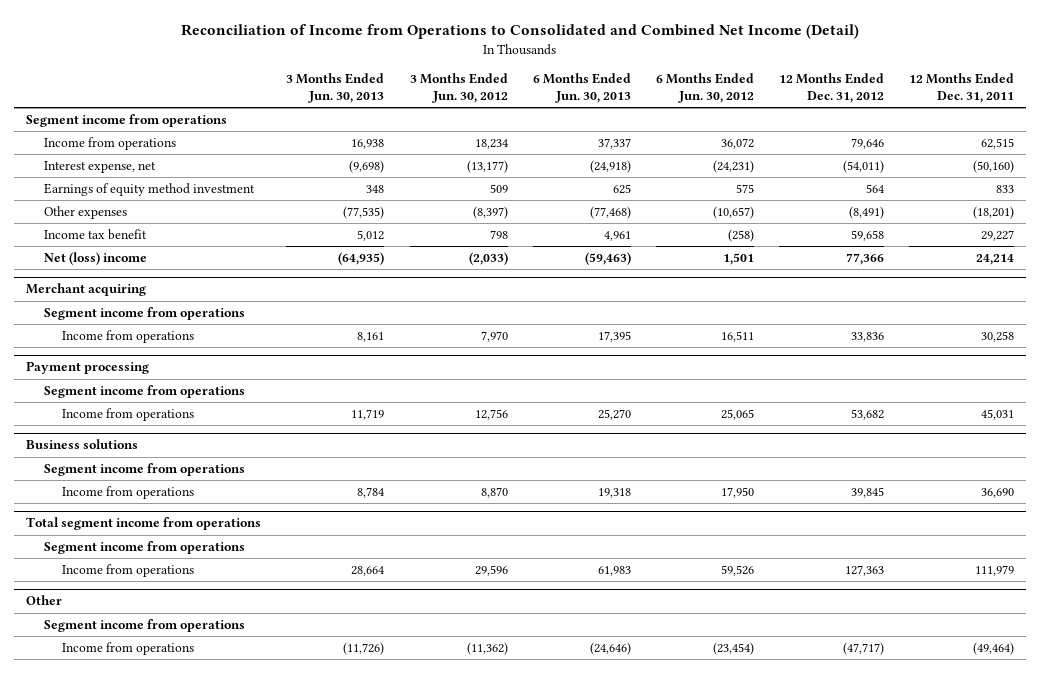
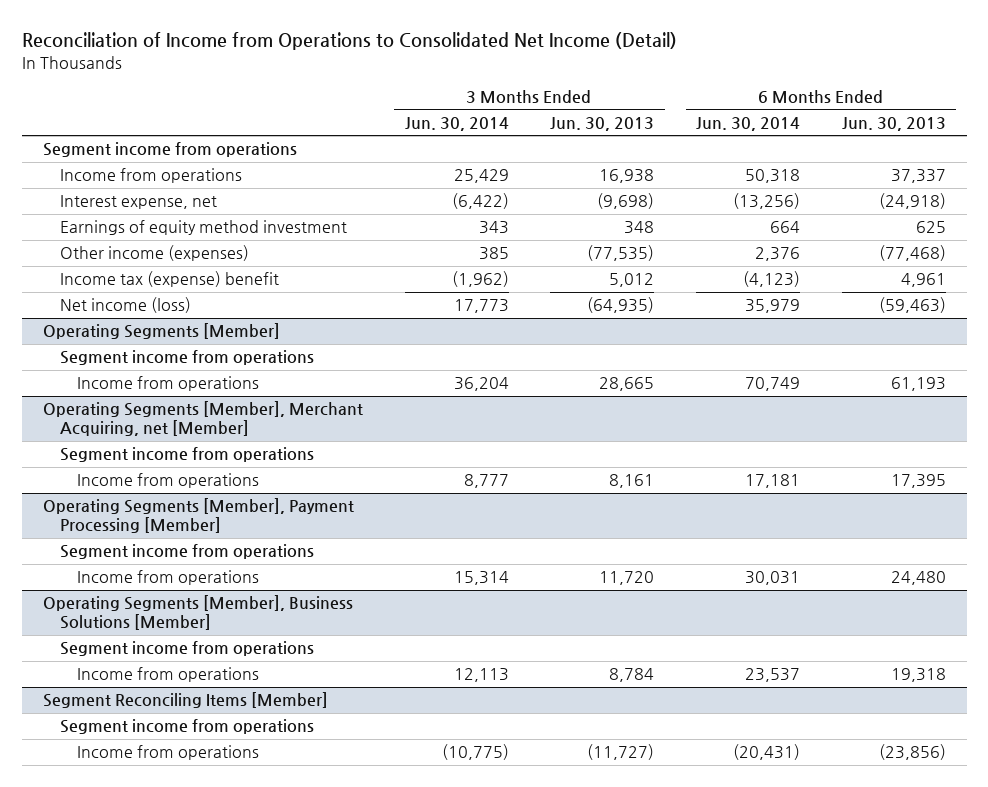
[181,24,860,40] Reconciliation of Income from Operations to Consolidated and Combined Net Income (Detail) -> [21,32,677,51] Reconciliation of Income from Operations to Consolidated Net Income (Detail)
[409,73,508,104] 3 Months Ended Jun. 30, 2012 -> none
[655,73,754,104] 6 Months Ended Jun. 30, 2012 -> none
[778,73,884,104] 12 Months Ended Dec. 31, 2012 -> none
[908,73,1014,104] 12 Months Ended Dec. 31, 2011 -> none
none -> [404,116,509,131] Jun. 30, 2014
none -> [695,116,800,131] Jun. 30, 2014
[26,283,147,297] Merchant acquiring -> none
[44,206,128,220] Other expenses -> [59,245,249,262] Other income (expenses)
[44,229,148,241] Income tax benefit -> [59,271,279,288] Income tax (expense) benefit
[44,252,148,266] Net (loss) income -> [59,297,191,314] Net income (loss)
none -> [42,323,280,340] Operating Segments [Member]
none -> [76,376,259,392] Income from operations
none -> [42,401,363,437] Operating Segments [Member], Merchant Acquiring, net [Member]
none -> [59,447,314,463] Segment income from operations
[26,361,150,375] Payment processing -> none
none -> [42,498,354,534] Operating Segments [Member], Payment Processing [Member]
[26,439,139,450] Business solutions -> none
[351,409,385,421] 11,719 -> [599,571,655,586] 11,720
[597,409,631,421] 25,270 -> [890,571,946,586] 24,480
none -> [42,595,353,631] Operating Segments [Member], Business Solutions [Member]
[26,517,262,531] Total segment income from operations -> none
[44,541,246,555] Segment income from operations -> none
[61,564,194,578] Income from operations -> none
[26,595,63,606] Other -> none
none -> [42,692,328,709] Segment Reconciling Items [Member]
[343,642,385,656] (11,726) -> [587,744,655,761] (11,727)
[589,642,631,656] (24,646) -> [878,744,946,761] (23,856)

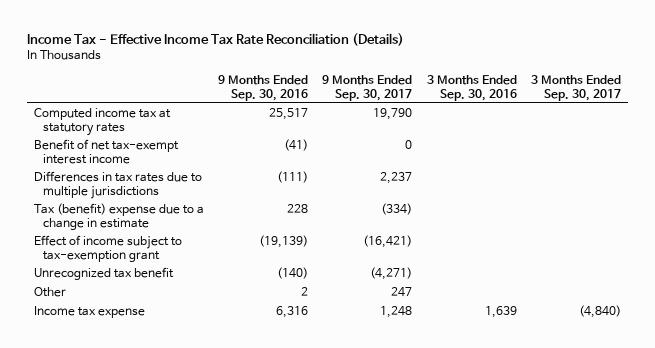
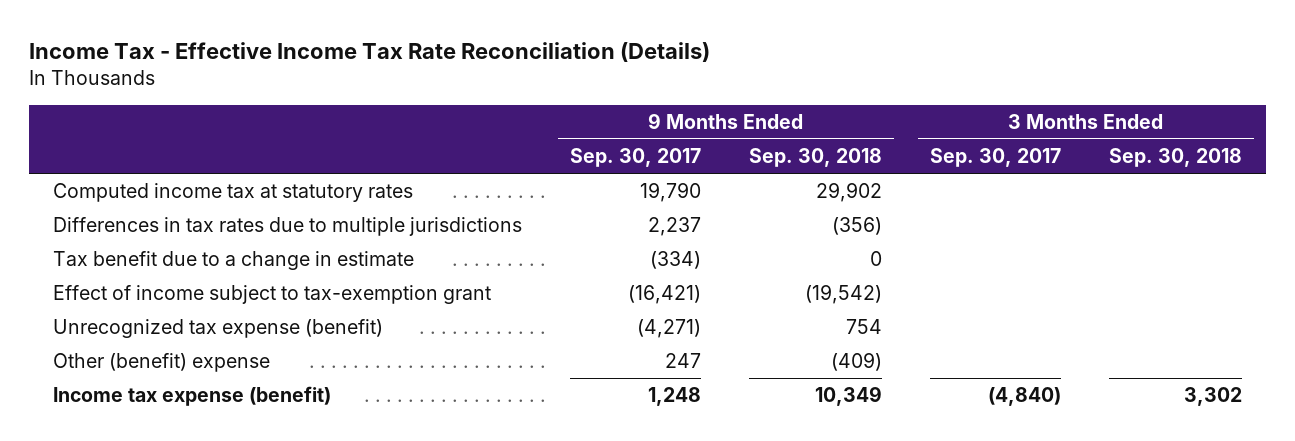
[218,75,309,101] 9 Months Ended Sep. 30, 2016 -> none
[426,75,517,101] 3 Months Ended Sep. 30, 2016 -> none
none -> [749,147,883,167] Sep. 30, 2018
none -> [1109,147,1243,167] Sep. 30, 2018
[33,139,179,164] Benefit of net tax-exempt interest income -> none
[33,203,204,230] Tax (benefit) expense due to a change in estimate -> [53,251,415,271] Tax benefit due to a change in estimate
[33,267,174,281] Unrecognized tax benefit -> [53,319,384,339] Unrecognized tax expense (benefit)
[33,287,66,298] Other -> [53,353,271,373] Other (benefit) expense
[33,306,145,319] Income tax expense -> [53,386,332,407] Income tax expense (benefit)

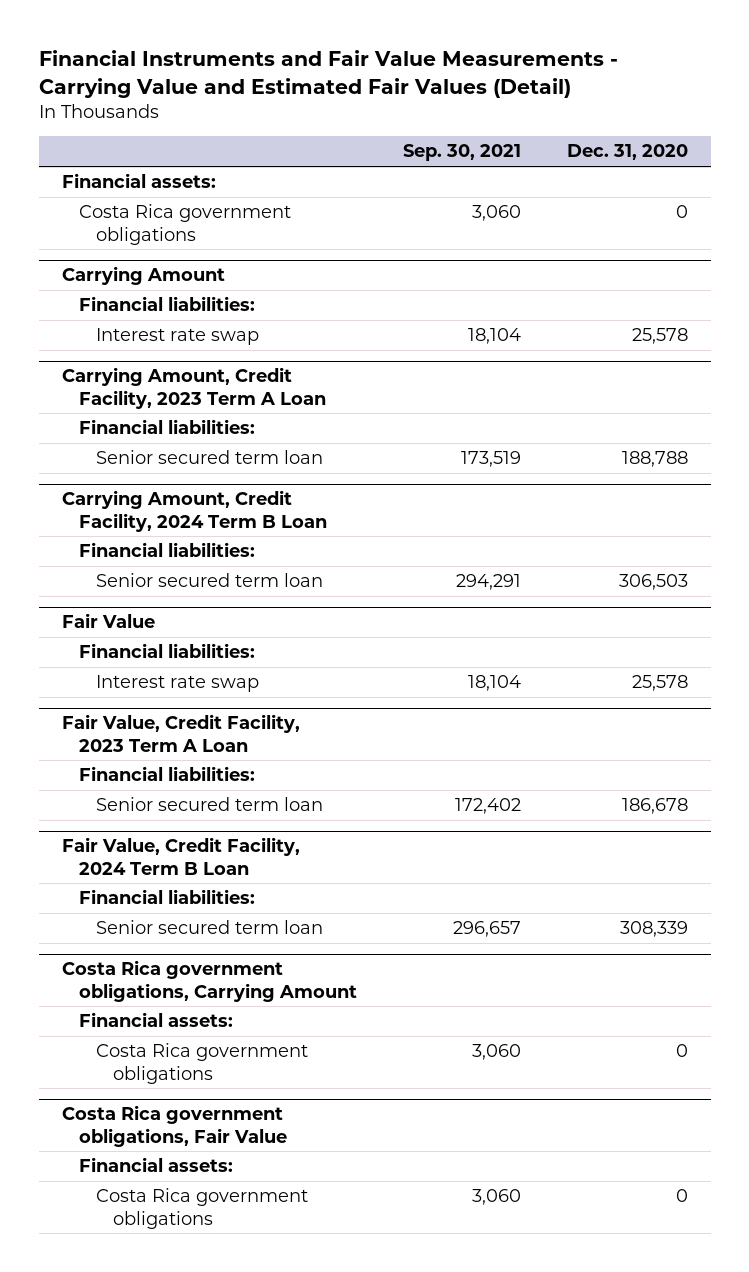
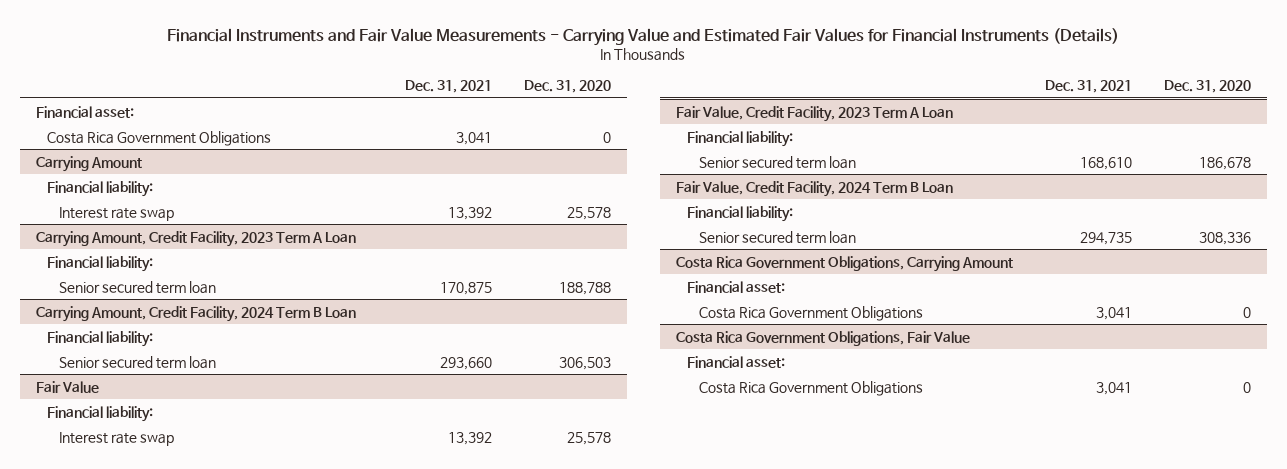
[38,50,618,99] Financial Instruments and Fair Value Measurements - Carrying Value and Estimated Fair Values (Detail) -> [167,27,1120,46] Financial Instruments and Fair Value Measurements - Carrying Value and Estimated Fair Values for Financial Instruments (Details)
[402,144,521,162] Sep. 30, 2021 -> none
none -> [404,80,492,94] Dec. 31, 2021
[61,173,216,189] Financial assets: -> [35,105,134,118] Financial asset:
[78,204,291,245] Costa Rica government obligations -> [47,130,272,146] Costa Rica Government Obligations
[78,296,255,312] Financial liabilities: -> [47,180,154,197] Financial liability:
[78,419,255,435] Financial liabilities: -> [47,255,154,272] Financial liability:
[78,542,255,558] Financial liabilities: -> [47,330,154,347] Financial liability:
[78,643,255,659] Financial liabilities: -> [47,405,154,422] Financial liability:
[78,766,255,782] Financial liabilities: -> [687,130,794,147] Financial liability:
[78,889,255,905] Financial liabilities: -> [687,205,794,222] Financial liability:
[619,921,688,938] 308,339 -> [1198,231,1251,245] 308,336
[61,960,357,1002] Costa Rica government obligations, Carrying Amount -> [676,255,1014,272] Costa Rica Government Obligations, Carrying Amount
[78,1012,233,1028] Financial assets: -> [687,280,786,293] Financial asset:
[96,1043,309,1084] Costa Rica government obligations -> [698,305,923,321] Costa Rica Government Obligations
[61,1105,287,1147] Costa Rica government obligations, Fair Value -> [676,330,971,346] Costa Rica Government Obligations, Fair Value
[78,1157,233,1173] Financial assets: -> [687,355,786,368] Financial asset:
[96,1188,309,1229] Costa Rica government obligations -> [698,380,923,396] Costa Rica Government Obligations

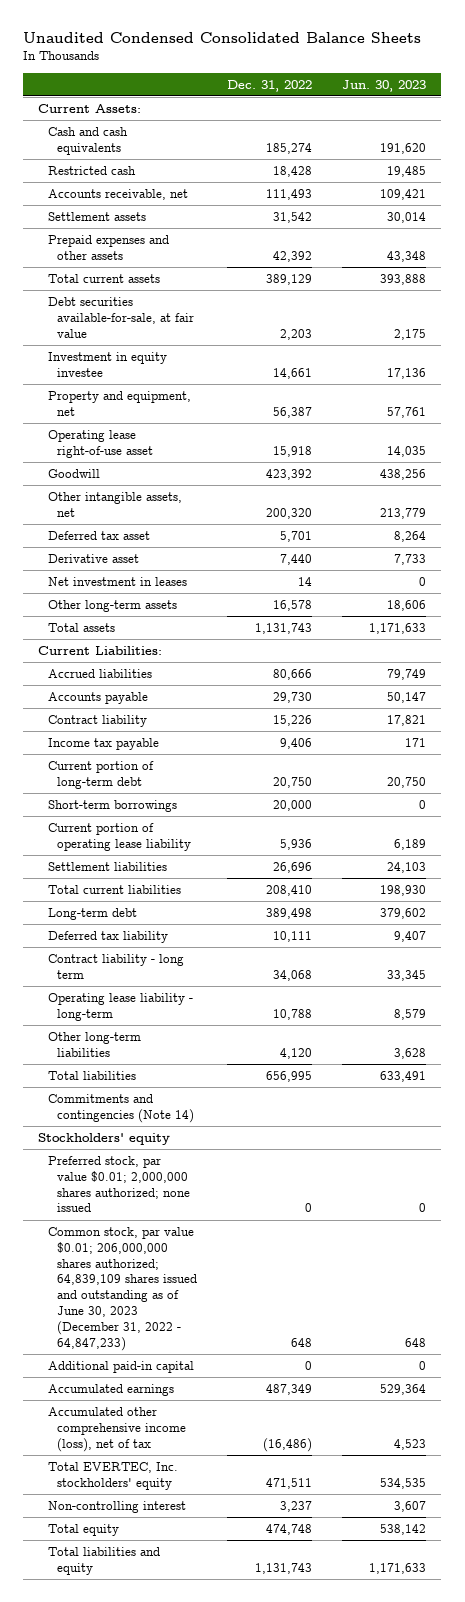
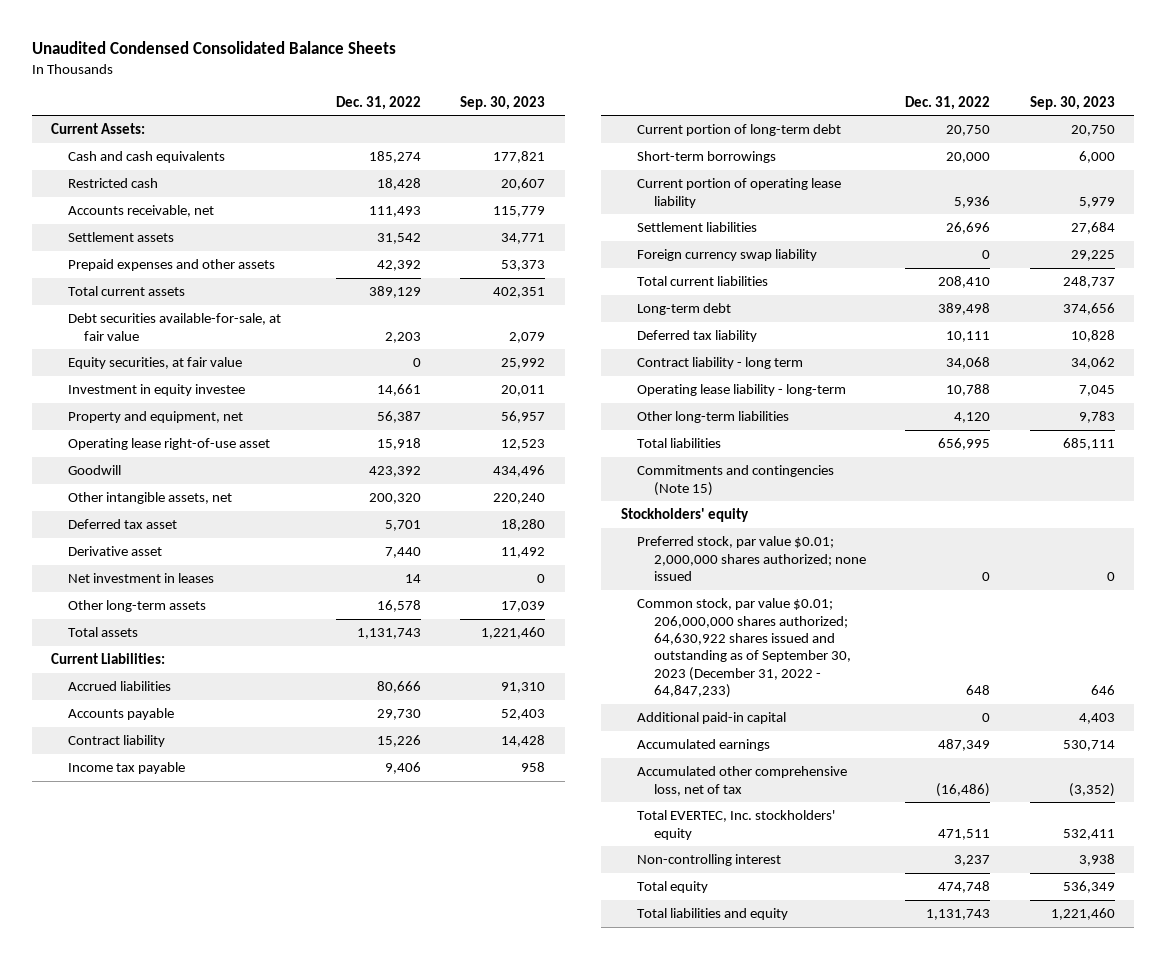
[342,79,427,92] Jun. 30, 2023 -> none
none -> [459,95,545,110] Sep. 30, 2023
none -> [67,357,242,370] Equity securities, at fair value
none -> [637,249,818,262] Foreign currency swap liability
[47,1094,194,1123] Commitments and contingencies (Note 14) -> [637,465,835,496] Commitments and contingencies (Note 15)
[47,1227,197,1351] Common stock, par value $0.01; 206,000,000 shares authorized; 64,839,109 shares issued and outstanding as of June 30, 2023 (December 31, 2022 - 64,847,233) -> [637,598,851,699] Common stock, par value $0.01; 206,000,000 shares authorized; 64,630,922 shares issued and outstanding as of September 30, 2023 (December 31, 2022 - 64,847,233)
[47,1407,186,1452] Accumulated other comprehensive income (loss), net of tax -> [637,766,848,796] Accumulated other comprehensive loss, net of tax

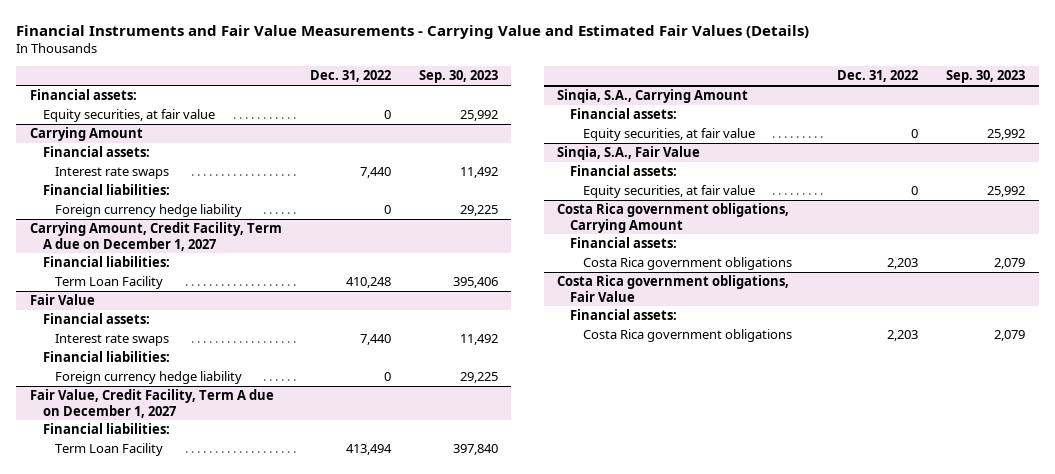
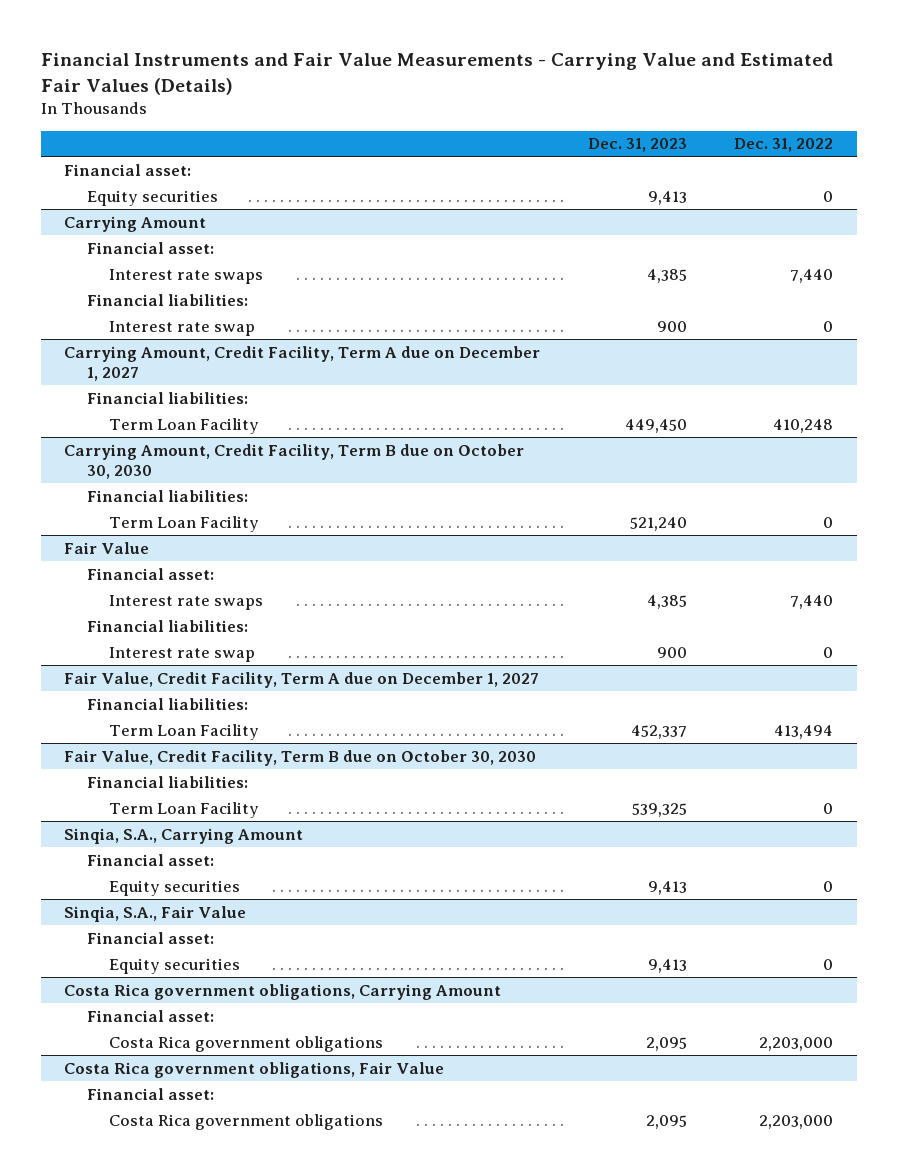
[418,70,498,84] Sep. 30, 2023 -> none
none -> [587,138,687,153] Dec. 31, 2023
[29,89,137,101] Financial assets: -> [64,163,192,176] Financial asset:
[42,109,215,123] Equity securities, at fair value -> [86,189,218,206] Equity securities
[42,146,150,158] Financial assets: -> [86,241,214,254] Financial asset:
[55,204,243,218] Foreign currency hedge liability -> none
none -> [109,320,256,336] Interest rate swap
none -> [64,443,525,479] Carrying Amount, Credit Facility, Term B due on October 30, 2030
none -> [86,489,248,502] Financial liabilities:
none -> [109,515,260,532] Term Loan Facility
[42,313,150,325] Financial assets: -> [86,567,214,580] Financial asset:
[55,371,243,385] Foreign currency hedge liability -> none
none -> [109,646,256,662] Interest rate swap
none -> [64,749,537,766] Fair Value, Credit Facility, Term B due on October 30, 2030
none -> [86,775,248,788] Financial liabilities:
none -> [109,801,260,818] Term Loan Facility
[570,108,678,120] Financial assets: -> [86,853,214,866] Financial asset:
[582,128,755,142] Equity securities, at fair value -> [109,879,241,896] Equity securities
[570,165,678,177] Financial assets: -> [86,931,214,944] Financial asset:
[582,185,755,199] Equity securities, at fair value -> [109,957,241,974] Equity securities
[570,237,678,249] Financial assets: -> [86,1009,214,1022] Financial asset:
[887,258,919,270] 2,203 -> [759,1036,834,1051] 2,203,000
[570,309,678,321] Financial assets: -> [86,1087,214,1100] Financial asset:
[887,330,919,342] 2,203 -> [759,1114,834,1129] 2,203,000

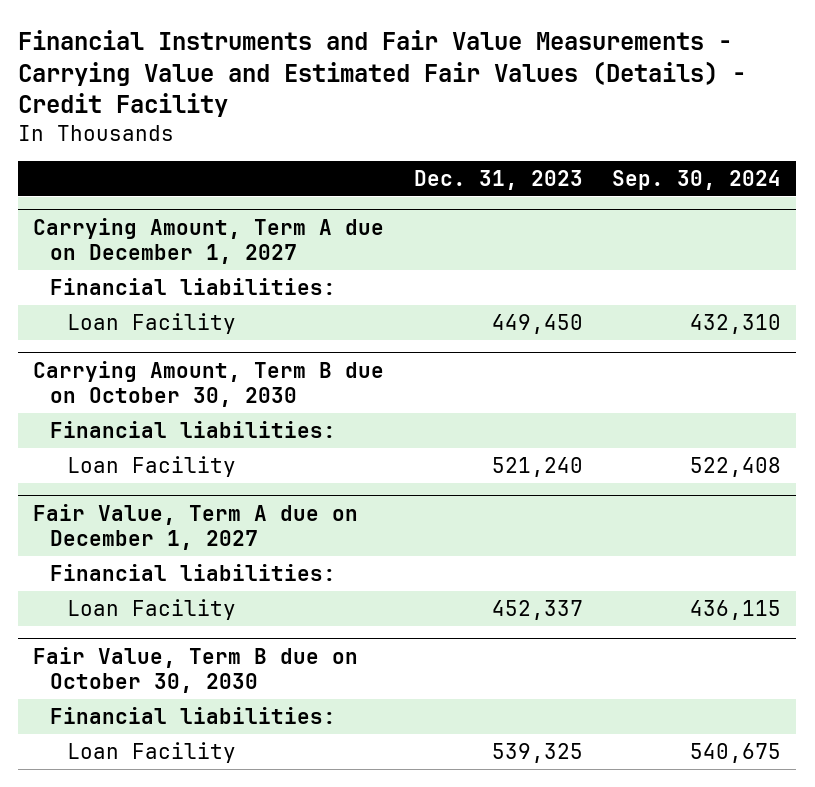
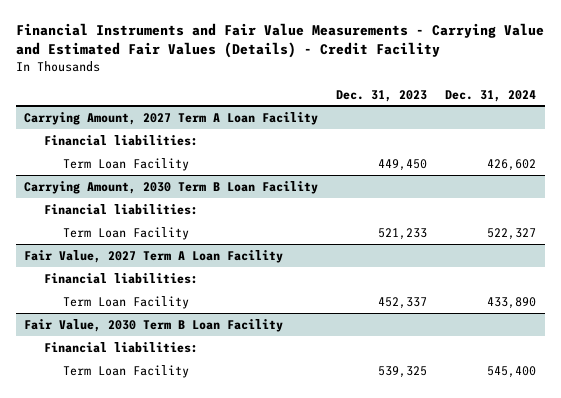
[612,169,782,190] Sep. 30, 2024 -> none
none -> [445,89,537,102] Dec. 31, 2024
[33,217,385,264] Carrying Amount, Term A due on December 1, 2027 -> none
none -> [24,111,319,125] Carrying Amount, 2027 Term A Loan Facility
[33,360,385,407] Carrying Amount, Term B due on October 30, 2030 -> none
[67,312,237,334] Loan Facility -> [63,157,190,171] Term Loan Facility
none -> [24,180,319,194] Carrying Amount, 2030 Term B Loan Facility
[33,503,359,550] Fair Value, Term A due on December 1, 2027 -> none
[67,455,237,477] Loan Facility -> [63,226,190,240] Term Loan Facility
[491,456,583,477] 521,240 -> [378,227,428,240] 521,233
none -> [24,249,284,263] Fair Value, 2027 Term A Loan Facility
[33,646,359,693] Fair Value, Term B due on October 30, 2030 -> none
[67,598,237,620] Loan Facility -> [63,295,190,309] Term Loan Facility
none -> [24,318,284,332] Fair Value, 2030 Term B Loan Facility
[67,741,237,763] Loan Facility -> [63,364,190,378] Term Loan Facility

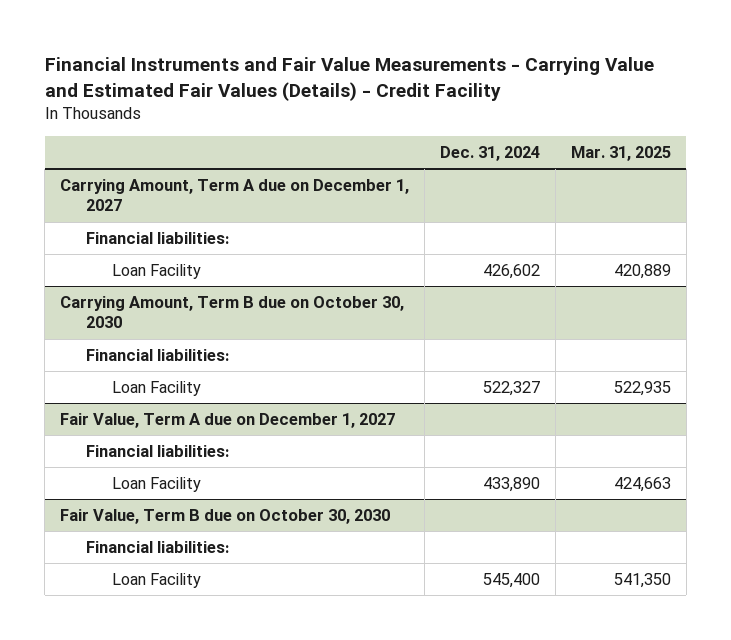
[336,89,428,102] Dec. 31, 2023 -> none
none -> [571,146,672,162] Mar. 31, 2025
[24,111,319,125] Carrying Amount, 2027 Term A Loan Facility -> none
none -> [60,178,410,212] Carrying Amount, Term A due on December 1, 2027
[24,180,319,194] Carrying Amount, 2030 Term B Loan Facility -> none
[63,157,190,171] Term Loan Facility -> [111,263,201,279] Loan Facility
none -> [60,295,405,329] Carrying Amount, Term B due on October 30, 2030
[24,249,284,263] Fair Value, 2027 Term A Loan Facility -> none
[63,226,190,240] Term Loan Facility -> [111,380,201,396] Loan Facility
none -> [60,412,396,428] Fair Value, Term A due on December 1, 2027
[24,318,284,332] Fair Value, 2030 Term B Loan Facility -> none
[63,295,190,309] Term Loan Facility -> [111,476,201,492] Loan Facility
none -> [60,508,391,524] Fair Value, Term B due on October 30, 2030
[63,364,190,378] Term Loan Facility -> [111,572,201,588] Loan Facility

